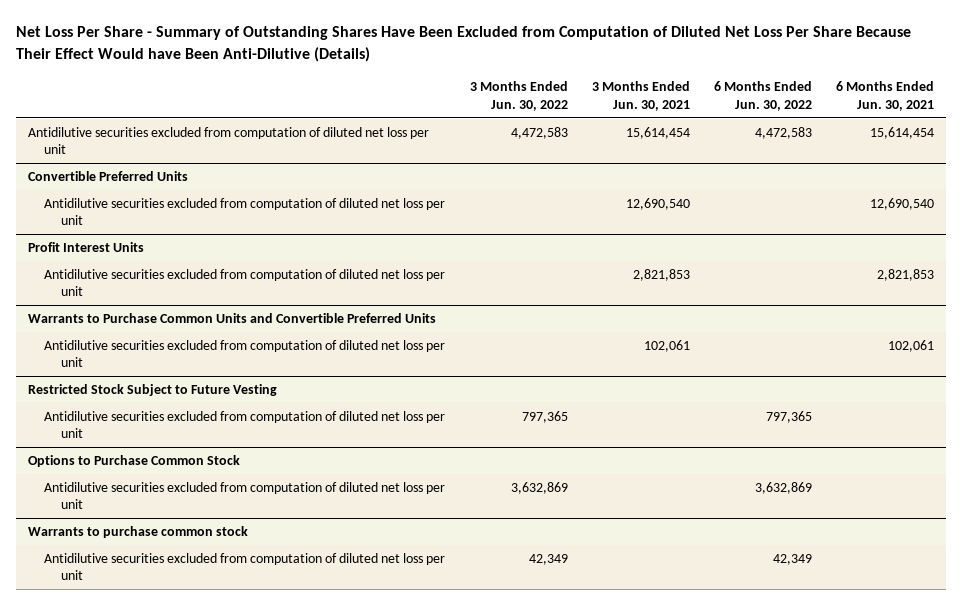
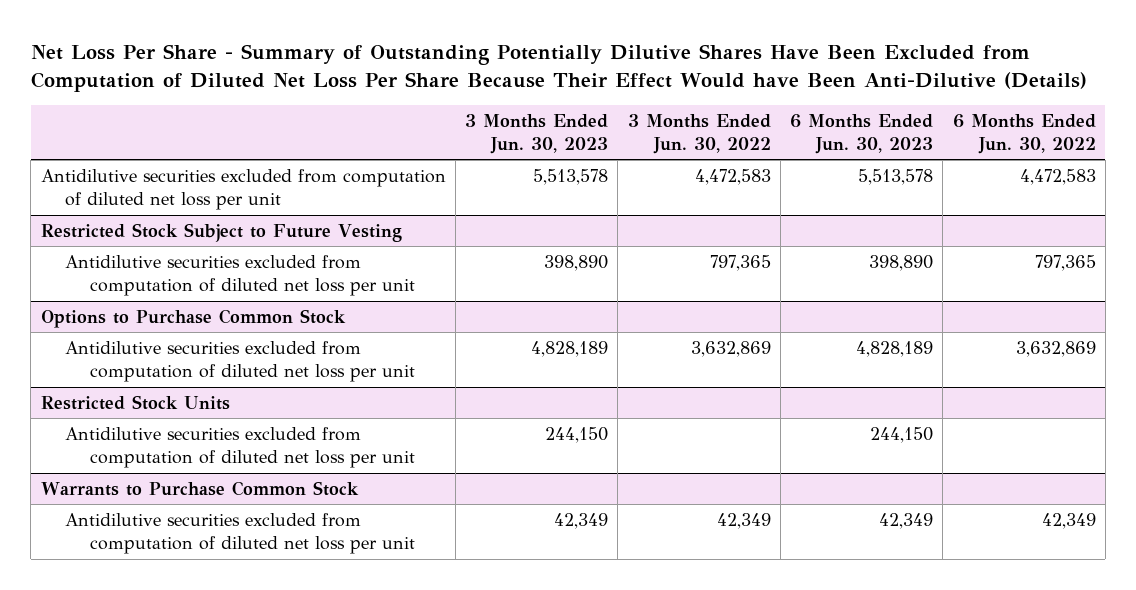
[15,26,911,63] Net Loss Per Share - Summary of Outstanding Shares Have Been Excluded from Computation of Diluted Net Loss Per Share Because Their Effect Would have Been Anti-Dilutive (Details) -> [30,43,1087,92] Net Loss Per Share - Summary of Outstanding Potentially Dilutive Shares Have Been Excluded from Computation of Diluted Net Loss Per Share Because Their Effect Would have Been Anti-Dilutive (Details)
[591,81,690,111] 3 Months Ended Jun. 30, 2021 -> none
[835,81,934,111] 6 Months Ended Jun. 30, 2021 -> none
none -> [465,113,609,154] 3 Months Ended Jun. 30, 2023
none -> [790,113,934,154] 6 Months Ended Jun. 30, 2023
[27,171,188,182] Convertible Preferred Units -> none
[44,198,446,226] Antidilutive securities excluded from computation of diluted net loss per unit -> none
[27,242,144,253] Profit Interest Units -> none
[44,269,446,297] Antidilutive securities excluded from computation of diluted net loss per unit -> none
[27,313,436,324] Warrants to Purchase Common Units and Convertible Preferred Units -> none
[44,340,446,368] Antidilutive securities excluded from computation of diluted net loss per unit -> none
none -> [40,394,230,410] Restricted Stock Units
none -> [65,426,415,469] Antidilutive securities excluded from computation of diluted net loss per unit
[27,526,248,539] Warrants to purchase common stock -> [40,480,359,496] Warrants to Purchase Common Stock

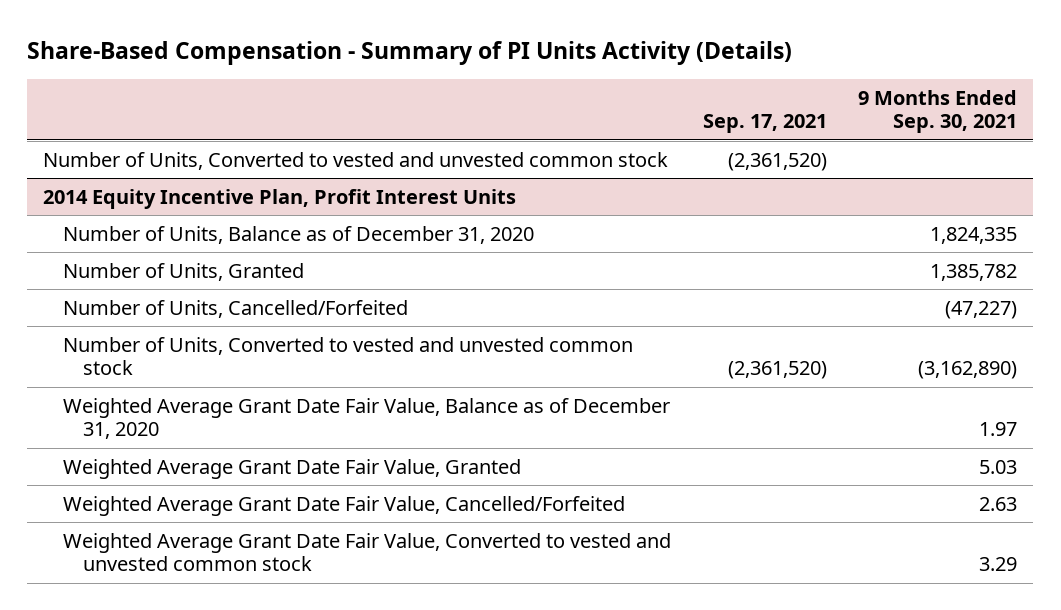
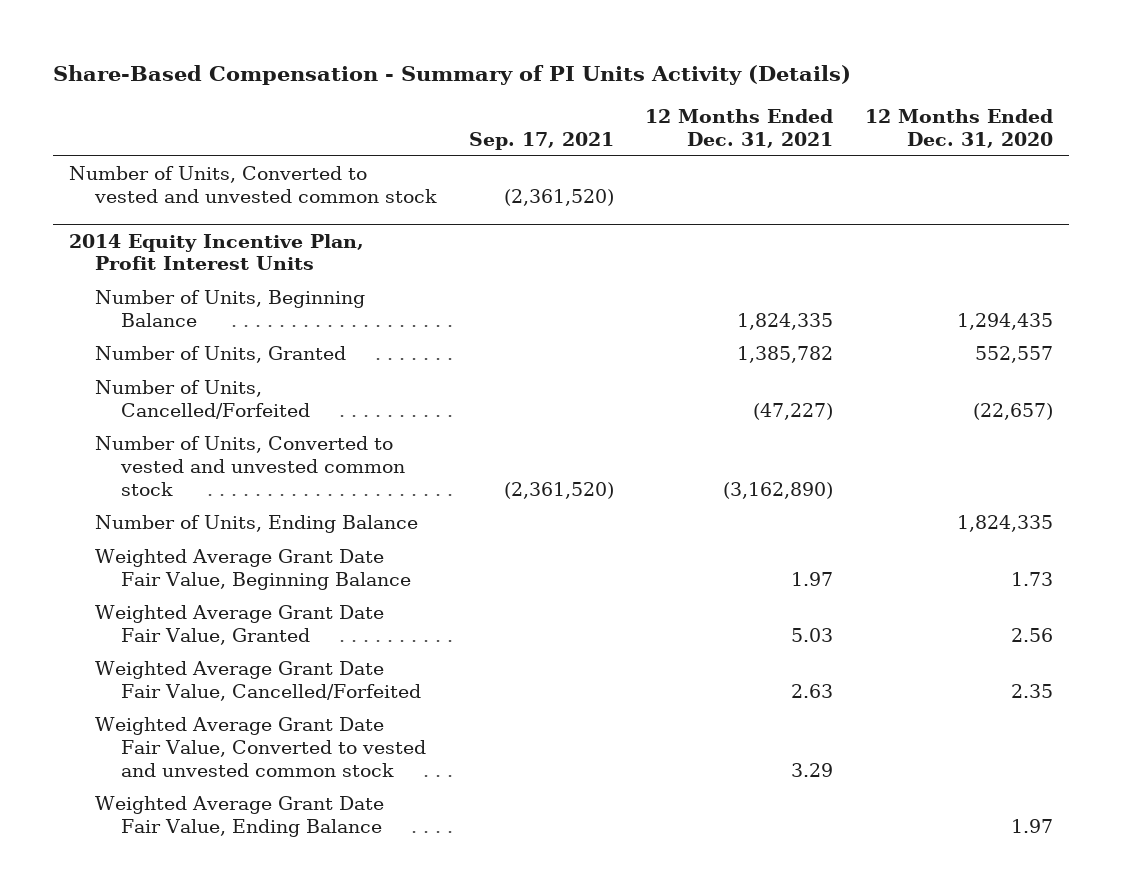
[858,89,1018,134] 9 Months Ended Sep. 30, 2021 -> none
none -> [645,109,834,148] 12 Months Ended Dec. 31, 2021
none -> [865,109,1054,148] 12 Months Ended Dec. 31, 2020
[63,225,535,244] Number of Units, Balance as of December 31, 2020 -> [94,290,365,328] Number of Units, Beginning Balance
none -> [94,515,418,534] Number of Units, Ending Balance
[63,397,671,440] Weighted Average Grant Date Fair Value, Balance as of December 31, 2020 -> [94,549,411,591] Weighted Average Grant Date Fair Value, Beginning Balance
none -> [94,796,384,838] Weighted Average Grant Date Fair Value, Ending Balance

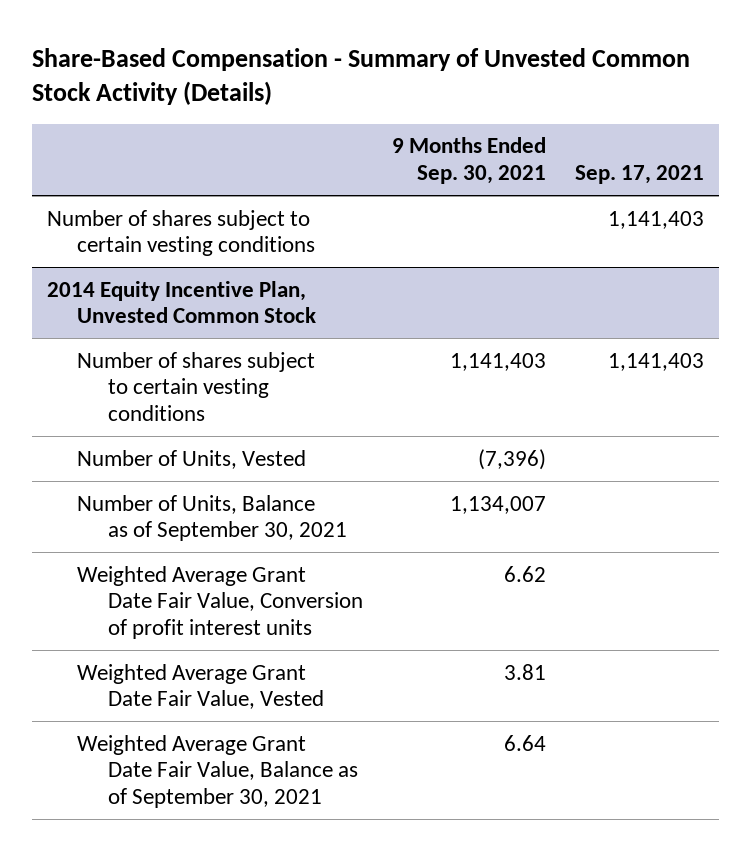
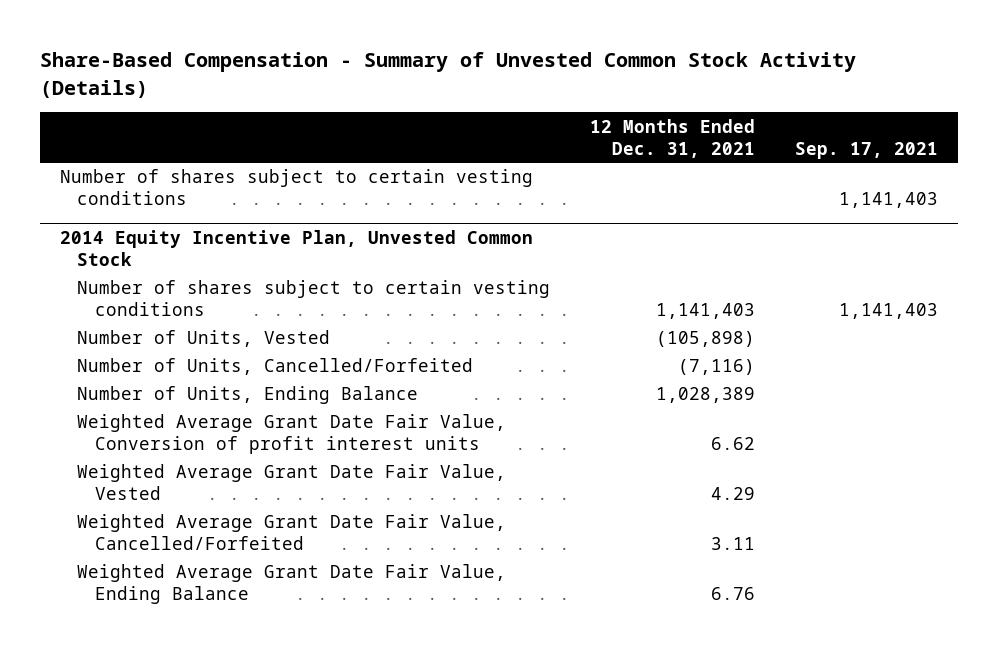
[391,137,546,185] 9 Months Ended Sep. 30, 2021 -> none
none -> [590,118,756,158] 12 Months Ended Dec. 31, 2021
none -> [77,358,474,376] Number of Units, Cancelled/Forfeited
[77,494,347,542] Number of Units, Balance as of September 30, 2021 -> [77,386,419,405] Number of Units, Ending Balance
none -> [77,514,507,551] Weighted Average Grant Date Fair Value, Cancelled/Forfeited
[77,734,358,809] Weighted Average Grant Date Fair Value, Balance as of September 30, 2021 -> [77,564,507,605] Weighted Average Grant Date Fair Value, Ending Balance

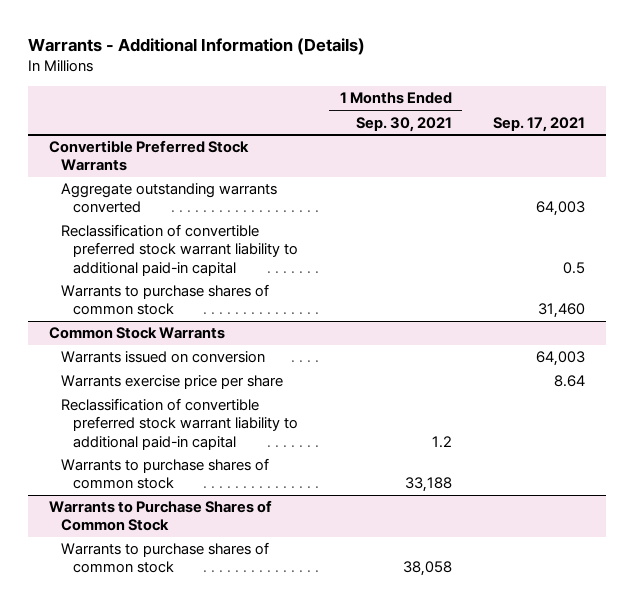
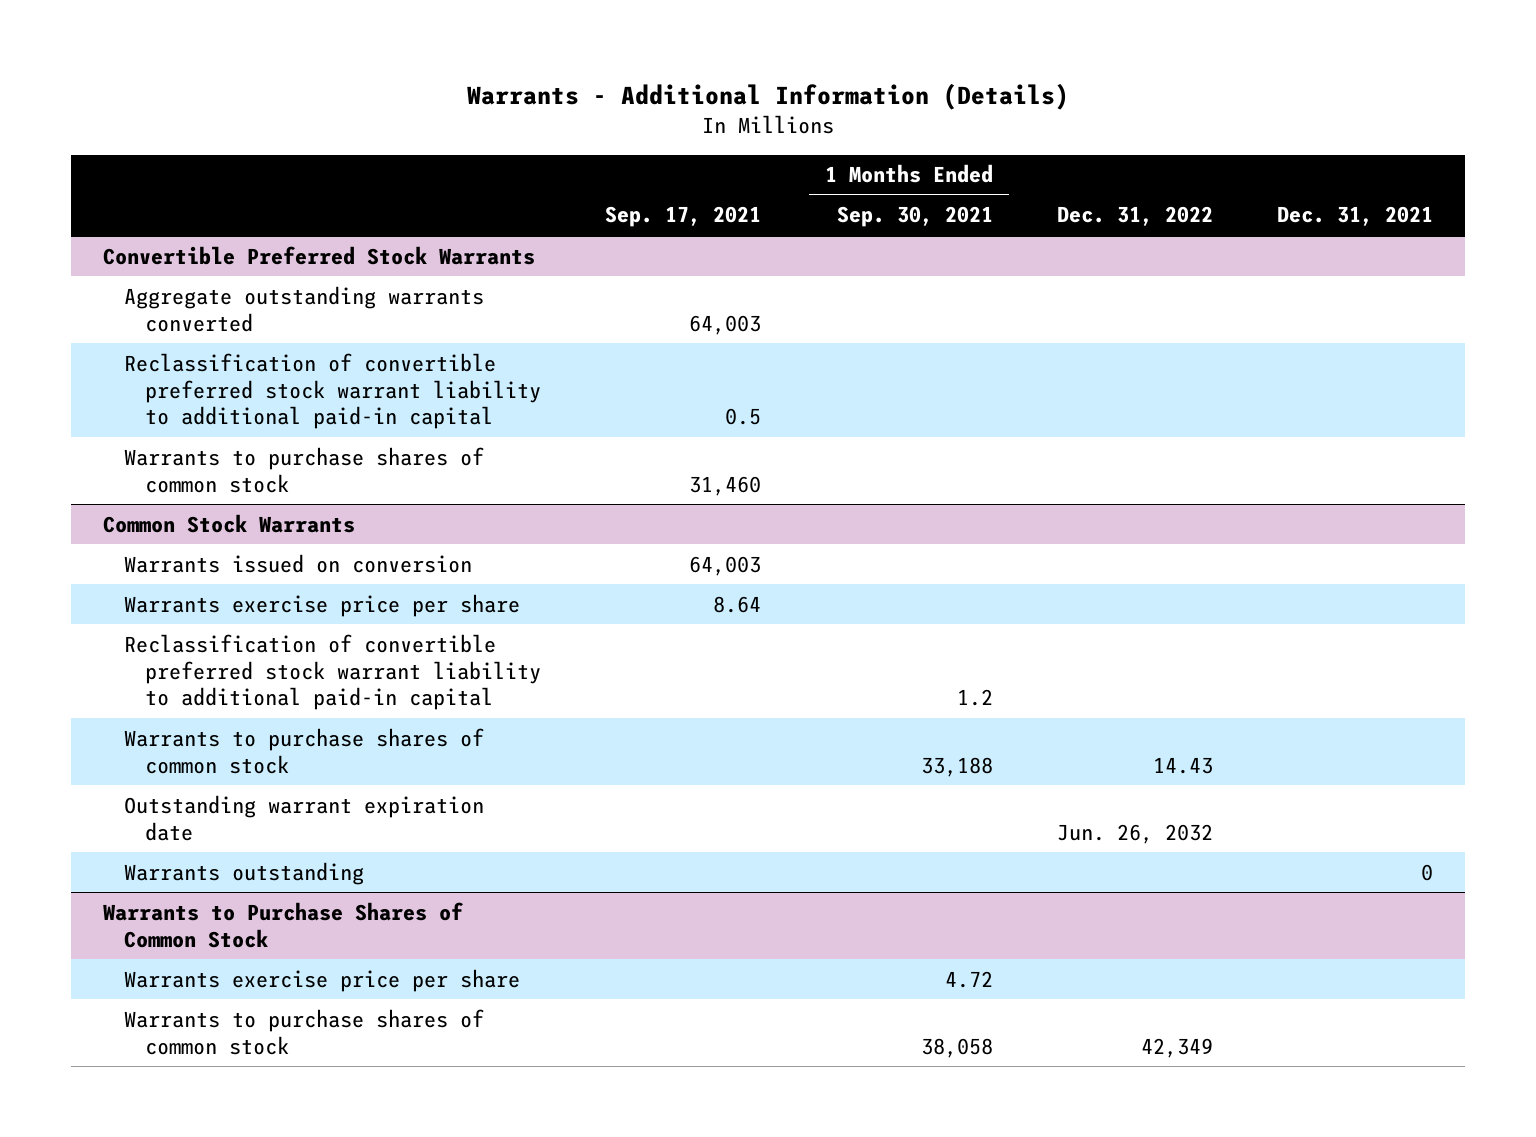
none -> [1057,206,1214,227] Dec. 31, 2022
none -> [1277,206,1434,227] Dec. 31, 2021
none -> [124,794,485,841] Outstanding warrant expiration date
none -> [124,861,365,885] Warrants outstanding
none -> [124,968,521,992] Warrants exercise price per share

